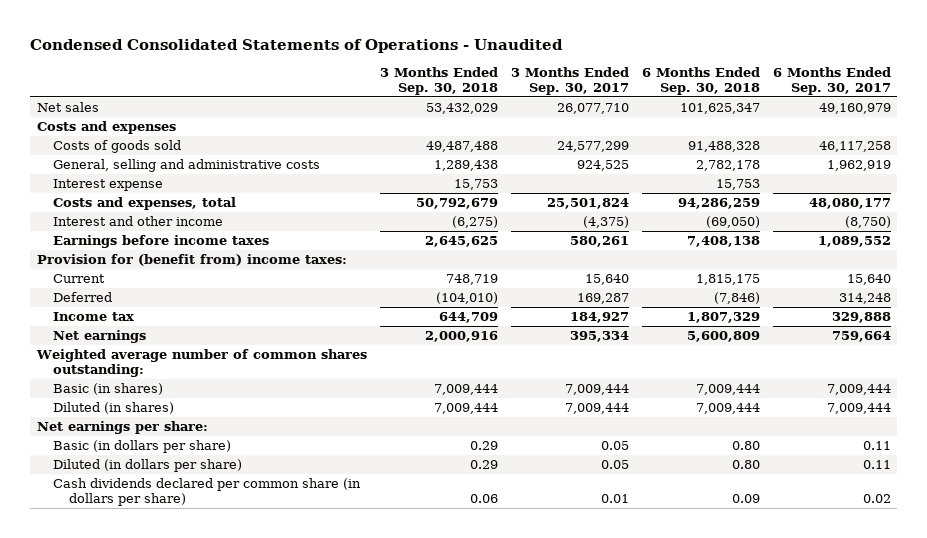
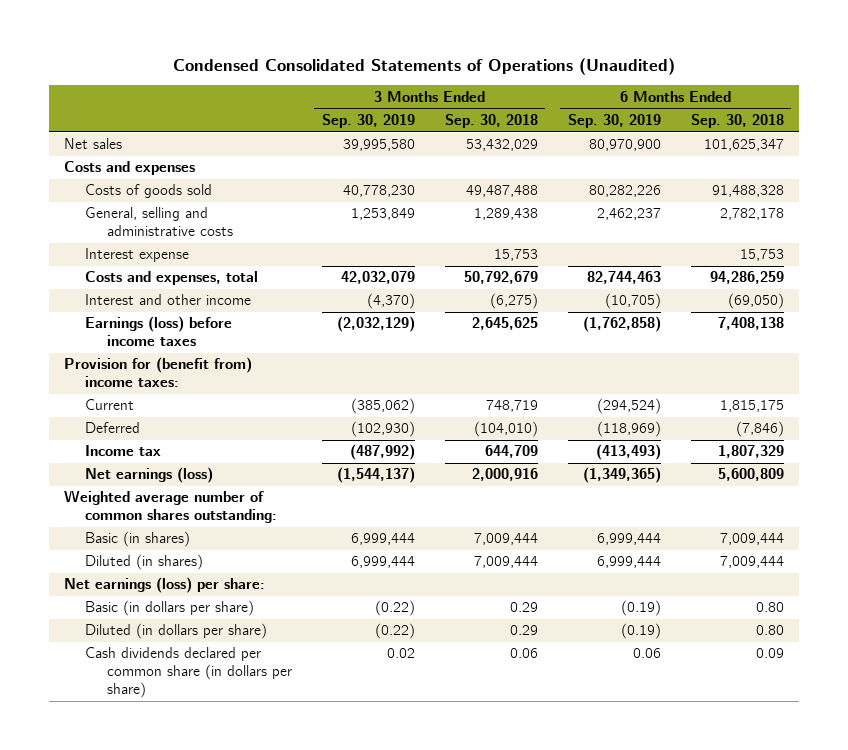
[30,39,564,54] Condensed Consolidated Statements of Operations - Unaudited -> [172,58,675,76] Condensed Consolidated Statements of Operations (Unaudited)
[510,66,629,96] 3 Months Ended Sep. 30, 2017 -> none
[772,66,891,96] 6 Months Ended Sep. 30, 2017 -> none
none -> [321,113,415,128] Sep. 30, 2019
none -> [567,113,661,128] Sep. 30, 2019
[52,235,269,249] Earnings before income taxes -> [85,316,233,347] Earnings (loss) before income taxes
[52,330,146,344] Net earnings -> [85,467,214,484] Net earnings (loss)
[36,421,208,435] Net earnings per share: -> [63,577,265,594] Net earnings (loss) per share:

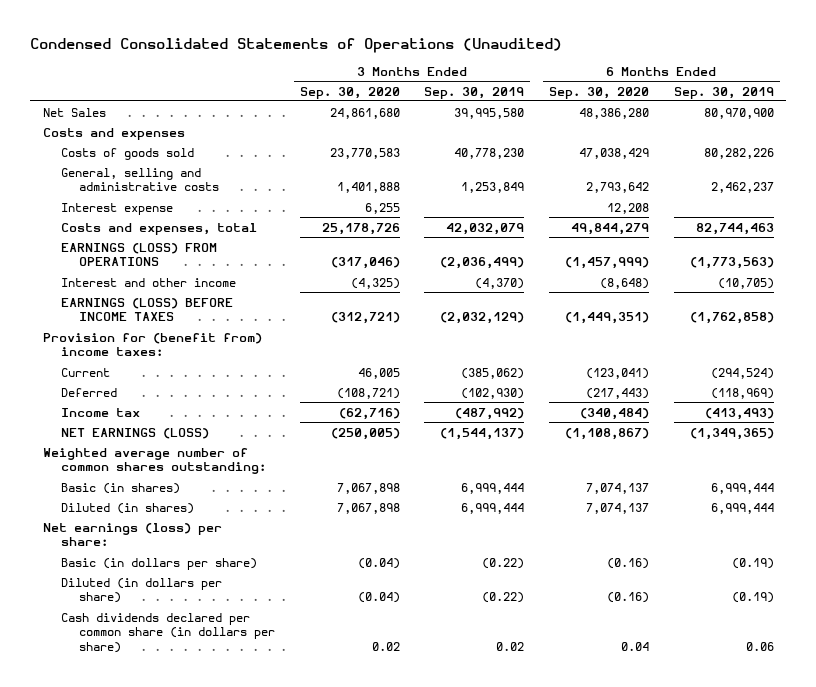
[444,113,538,128] Sep. 30, 2018 -> none
[690,113,784,128] Sep. 30, 2018 -> none
none -> [299,86,400,99] Sep. 30, 2020
none -> [548,86,649,99] Sep. 30, 2020
[63,138,122,150] Net sales -> [42,107,106,117] Net Sales
none -> [60,242,217,267] EARNINGS (LOSS) FROM OPERATIONS
[85,316,233,347] Earnings (loss) before income taxes -> [60,297,233,322] EARNINGS (LOSS) BEFORE INCOME TAXES
[85,467,214,484] Net earnings (loss) -> [60,427,209,439] NET EARNINGS (LOSS)

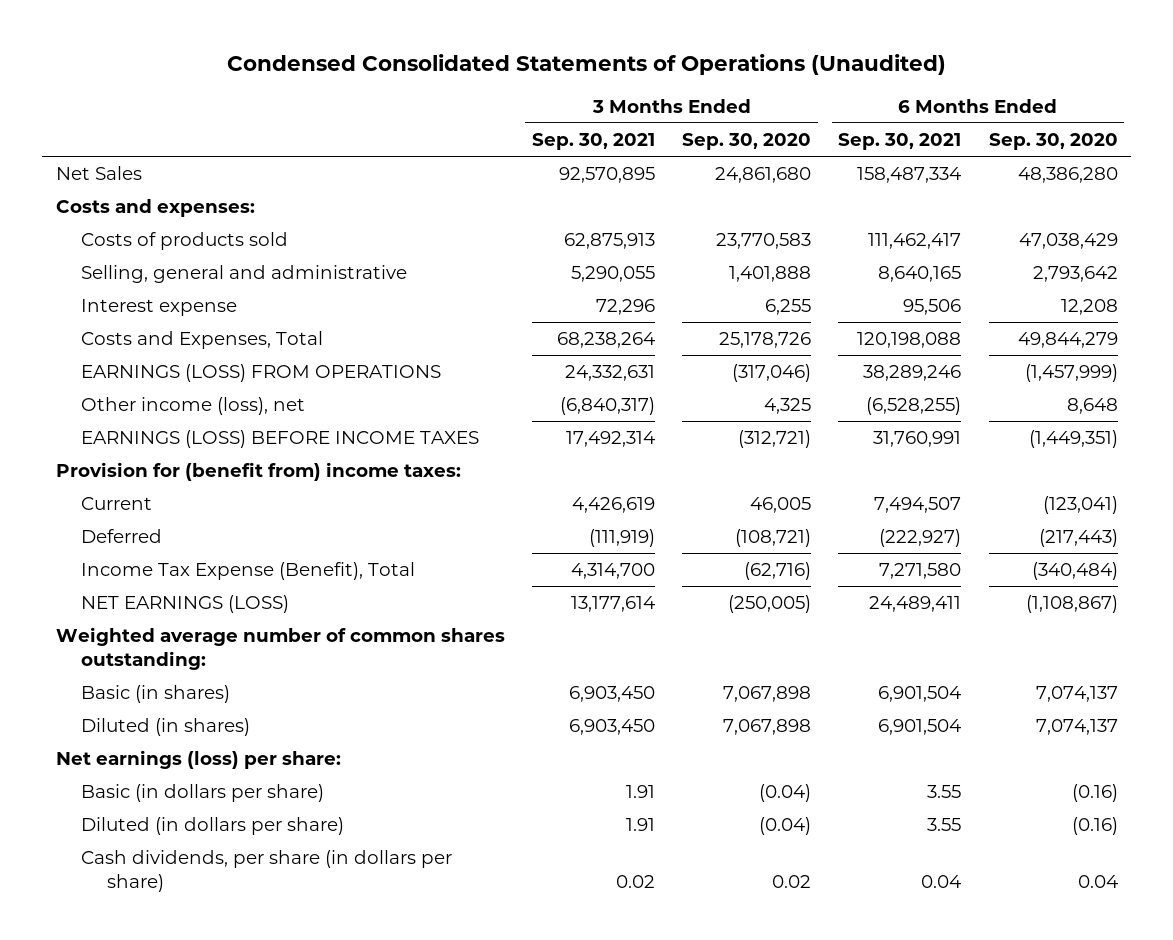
[424,86,525,99] Sep. 30, 2019 -> none
[673,86,774,99] Sep. 30, 2019 -> none
none -> [531,133,655,151] Sep. 30, 2021
none -> [838,133,962,151] Sep. 30, 2021
[42,127,185,140] Costs and expenses -> [55,199,255,218] Costs and expenses:
[60,147,194,160] Costs of goods sold -> [81,232,289,251] Costs of products sold
[60,167,220,192] General, selling and administrative costs -> [81,265,408,284] Selling, general and administrative
[60,222,257,235] Costs and expenses, total -> [81,331,324,350] Costs and Expenses, Total
[60,277,236,287] Interest and other income -> none
none -> [81,397,306,416] Other income (loss), net
[60,407,140,417] Income tax -> [81,562,416,581] Income Tax Expense (Benefit), Total
[60,612,276,654] Cash dividends declared per common share (in dollars per share) -> [81,850,453,892] Cash dividends, per share (in dollars per share)

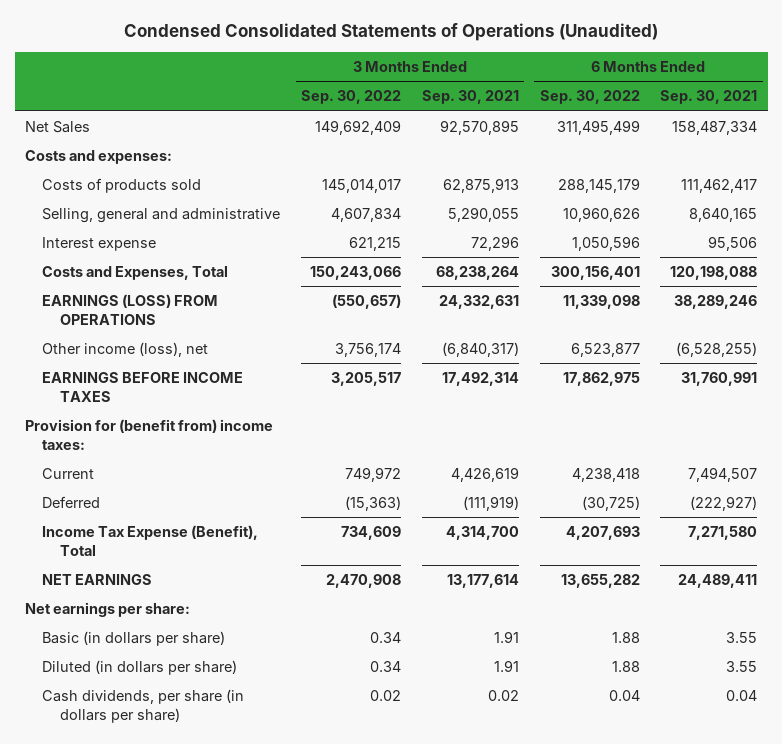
[682,133,812,151] Sep. 30, 2020 -> none
[988,133,1118,151] Sep. 30, 2020 -> none
none -> [301,90,402,105] Sep. 30, 2022
none -> [539,90,640,105] Sep. 30, 2022
[81,430,480,449] EARNINGS (LOSS) BEFORE INCOME TAXES -> [42,372,244,402] EARNINGS BEFORE INCOME TAXES
[55,627,505,670] Weighted average number of common shares outstanding: -> none
[81,685,231,704] Basic (in shares) -> none
[81,718,251,737] Diluted (in shares) -> none
[81,595,290,614] NET EARNINGS (LOSS) -> [42,574,153,586] NET EARNINGS
[55,750,341,770] Net earnings (loss) per share: -> [24,602,190,618] Net earnings per share:

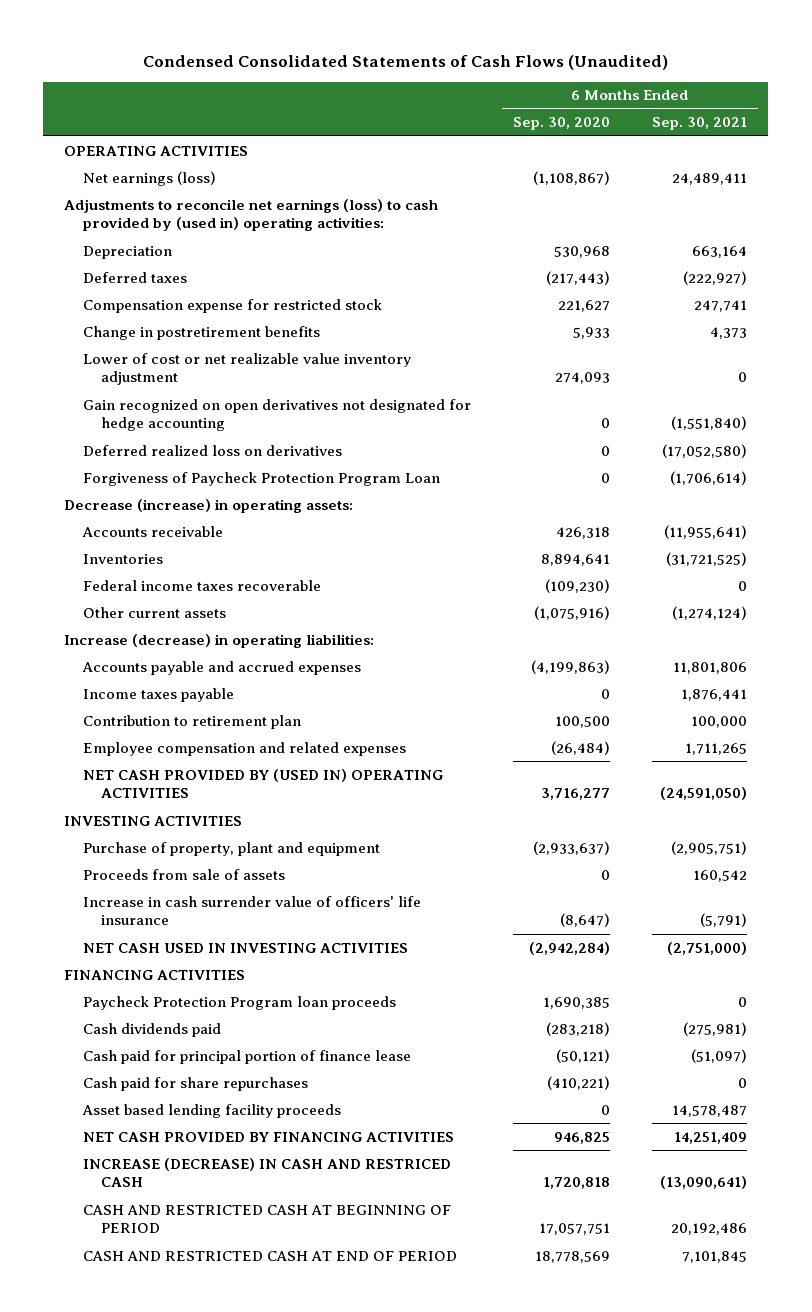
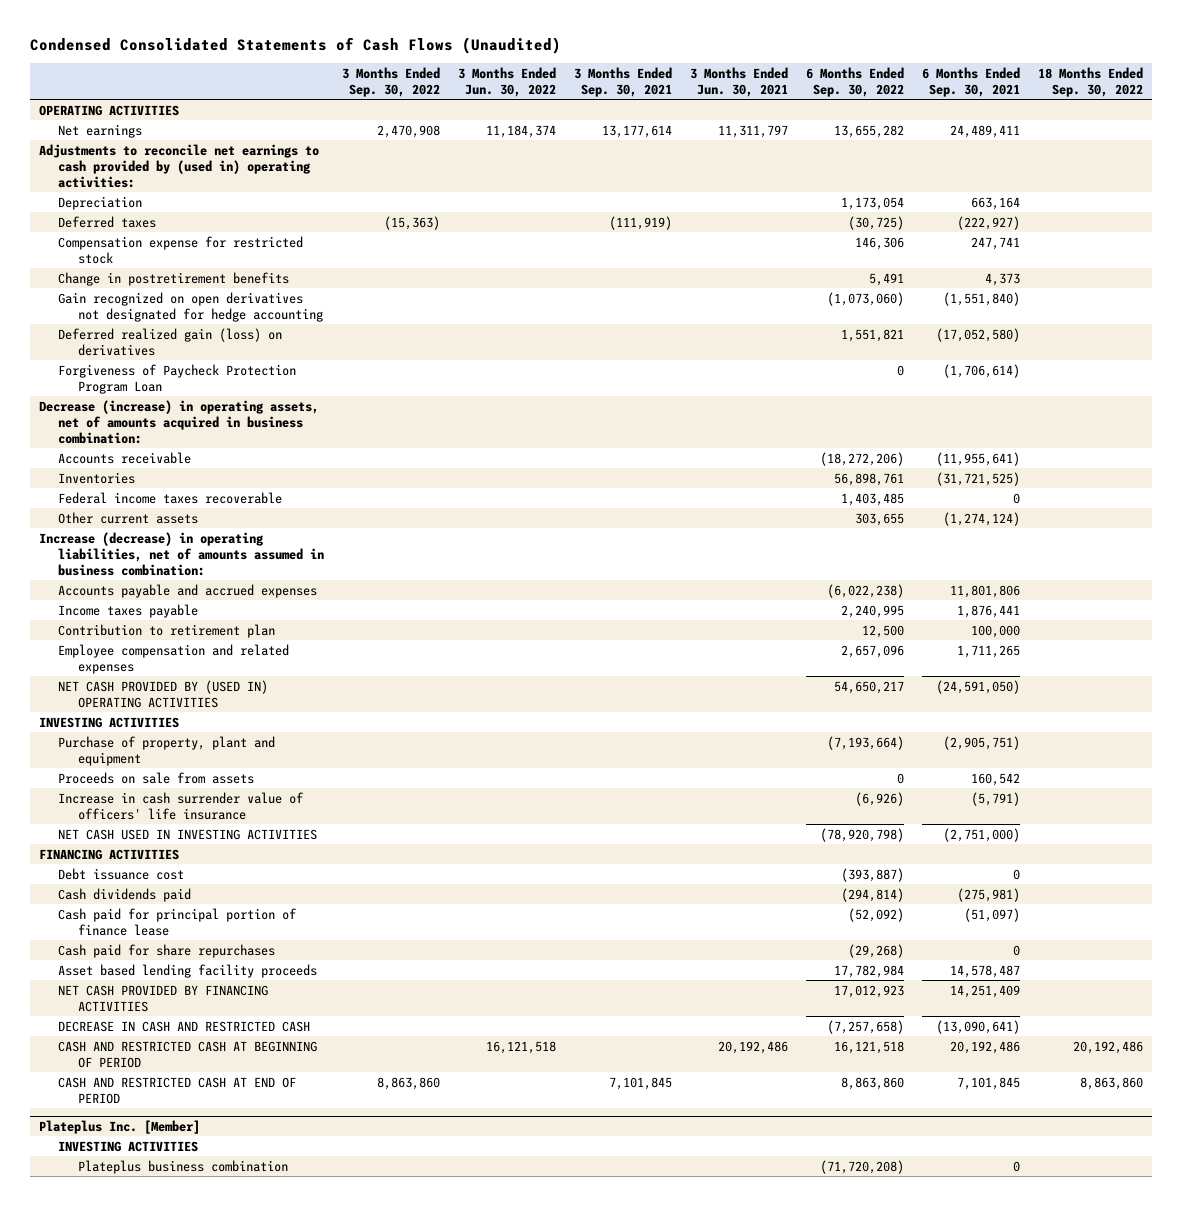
[512,117,610,131] Sep. 30, 2020 -> none
none -> [342,66,441,97] 3 Months Ended Sep. 30, 2022
none -> [458,66,557,97] 3 Months Ended Jun. 30, 2022
none -> [574,66,673,97] 3 Months Ended Sep. 30, 2021
none -> [689,66,788,97] 3 Months Ended Jun. 30, 2021
none -> [805,66,904,97] 6 Months Ended Sep. 30, 2022
none -> [1037,66,1143,97] 18 Months Ended Sep. 30, 2022
[82,170,216,186] Net earnings (loss) -> [58,123,143,138] Net earnings
[64,198,439,232] Adjustments to reconcile net earnings (loss) to cash provided by (used in) operating activities: -> [38,143,319,188] Adjustments to reconcile net earnings to cash provided by (used in) operating activities:
[82,352,411,386] Lower of cost or net realizable value inventory adjustment -> none
[82,444,342,456] Deferred realized loss on derivatives -> [58,327,283,356] Deferred realized gain (loss) on derivatives
[64,498,354,513] Decrease (increase) in operating assets: -> [38,399,319,444] Decrease (increase) in operating assets, net of amounts acquired in business combination:
[64,633,375,648] Increase (decrease) in operating liabilities: -> [38,531,325,576] Increase (decrease) in operating liabilities, net of amounts assumed in business combination:
[82,868,285,880] Proceeds from sale of assets -> [58,771,255,784] Proceeds on sale from assets
[82,995,396,1010] Paycheck Protection Program loan proceeds -> none
none -> [58,867,185,880] Debt issuance cost
[82,1157,451,1188] INCREASE (DECREASE) IN CASH AND RESTRICED CASH -> [58,1020,311,1032] DECREASE IN CASH AND RESTRICTED CASH
none -> [38,1119,200,1134] Plateplus Inc. [Member]
none -> [58,1140,199,1152] INVESTING ACTIVITIES
none -> [77,1159,288,1174] Plateplus business combination

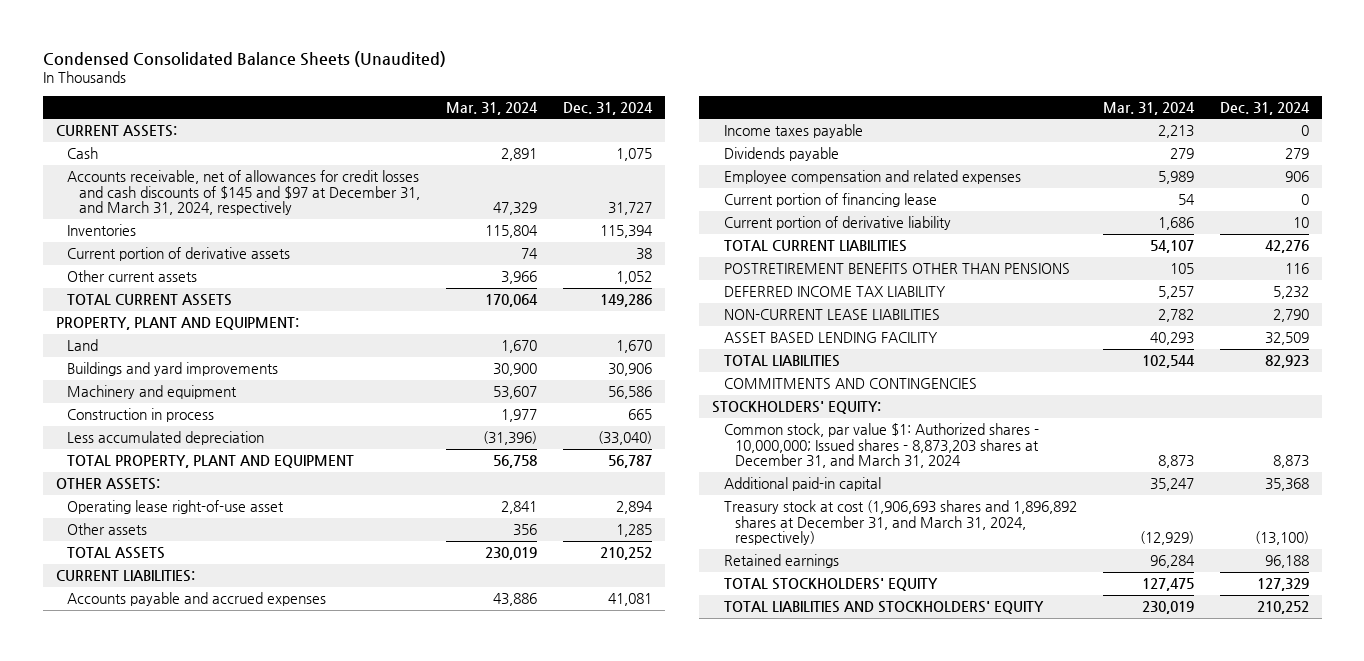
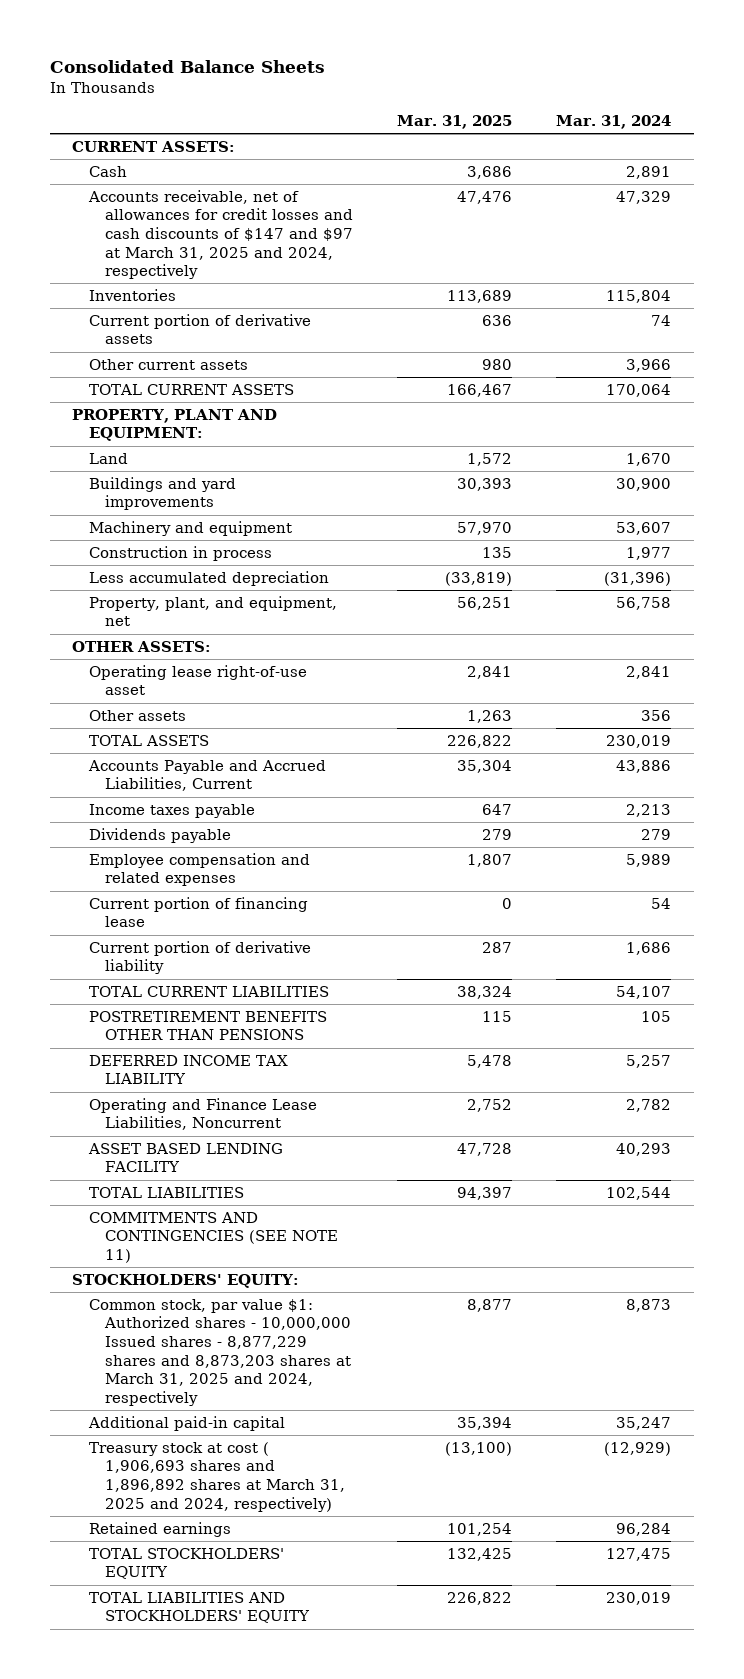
[42,50,446,67] Condensed Consolidated Balance Sheets (Unaudited) -> [50,60,326,74] Consolidated Balance Sheets
[563,101,654,115] Dec. 31, 2024 -> none
none -> [397,115,513,130] Mar. 31, 2025
[67,170,420,216] Accounts receivable, net of allowances for credit losses and cash discounts of $145 and $97 at December 31, and March 31, 2024, respectively -> [87,189,353,280] Accounts receivable, net of allowances for credit losses and cash discounts of $147 and $97 at March 31, 2025 and 2024, respectively
[67,455,355,469] TOTAL PROPERTY, PLANT AND EQUIPMENT -> [88,595,337,627] Property, plant, and equipment, net
[55,570,195,583] CURRENT LIABILITIES: -> none
[67,592,327,607] Accounts payable and accrued expenses -> [87,759,326,792] Accounts Payable and Accrued Liabilities, Current
[723,309,940,321] NON-CURRENT LEASE LIABILITIES -> [88,1097,317,1131] Operating and Finance Lease Liabilities, Noncurrent
[723,378,977,390] COMMITMENTS AND CONTINGENCIES -> [88,1211,338,1264] COMMITMENTS AND CONTINGENCIES (SEE NOTE 11)
[723,423,1040,469] Common stock, par value $1: Authorized shares - 10,000,000; Issued shares - 8,873,203 shares at December 31, and March 31, 2024 -> [88,1298,351,1406] Common stock, par value $1: Authorized shares - 10,000,000 Issued shares - 8,877,229 shares and 8,873,203 shares at March 31, 2025 and 2024, respectively
[723,500,1077,546] Treasury stock at cost (1,906,693 shares and 1,896,892 shares at December 31, and March 31, 2024, respectively) -> [88,1441,345,1512] Treasury stock at cost ( 1,906,693 shares and 1,896,892 shares at March 31, 2025 and 2024, respectively)

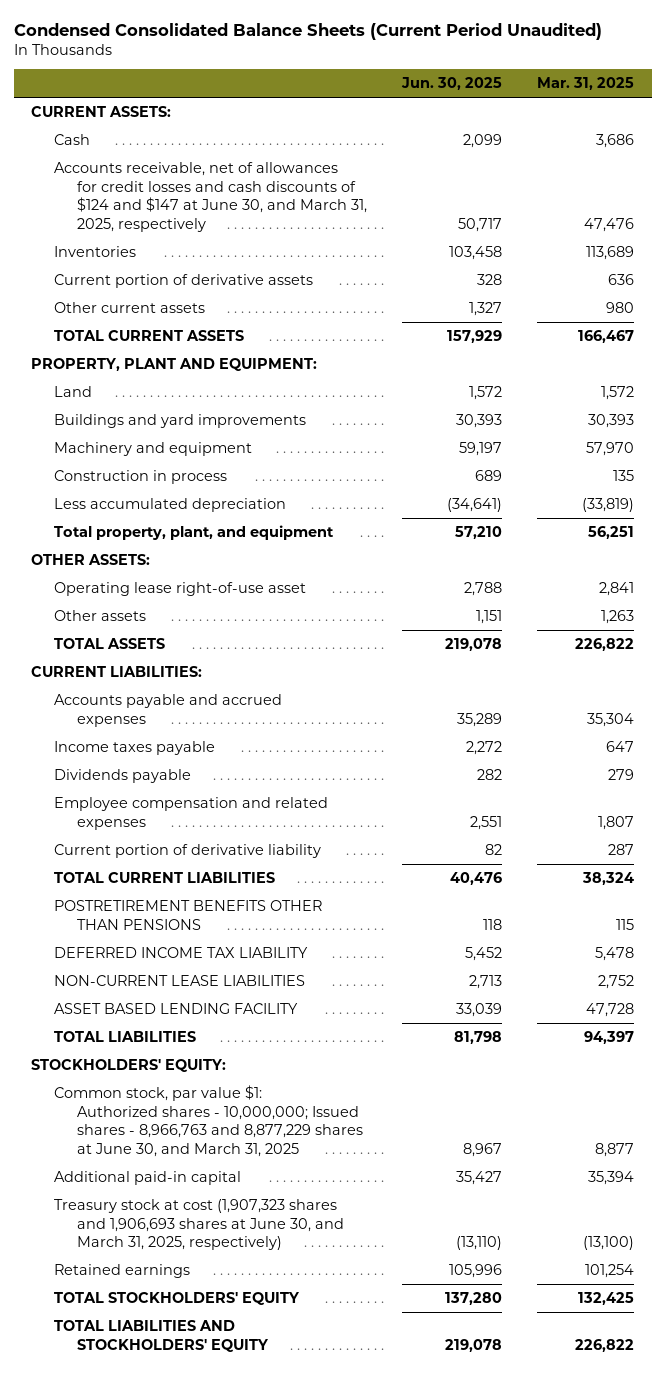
[50,60,326,74] Consolidated Balance Sheets -> [13,22,602,40] Condensed Consolidated Balance Sheets (Current Period Unaudited)
[556,115,672,130] Mar. 31, 2024 -> none
none -> [400,77,502,91] Jun. 30, 2025
[87,189,353,280] Accounts receivable, net of allowances for credit losses and cash discounts of $147 and $97 at March 31, 2025 and 2024, respectively -> [53,162,367,232] Accounts receivable, net of allowances for credit losses and cash discounts of $124 and $147 at June 30, and March 31, 2025, respectively
[88,595,337,627] Property, plant, and equipment, net -> [53,525,334,541] Total property, plant, and equipment
none -> [31,666,203,678] CURRENT LIABILITIES:
[87,759,326,792] Accounts Payable and Accrued Liabilities, Current -> [53,694,282,727] Accounts payable and accrued expenses
[88,896,308,928] Current portion of financing lease -> none
[88,1097,317,1131] Operating and Finance Lease Liabilities, Noncurrent -> [53,975,305,987] NON-CURRENT LEASE LIABILITIES
[88,1211,338,1264] COMMITMENTS AND CONTINGENCIES (SEE NOTE 11) -> none
[88,1298,351,1406] Common stock, par value $1: Authorized shares - 10,000,000 Issued shares - 8,877,229 shares and 8,873,203 shares at March 31, 2025 and 2024, respectively -> [53,1085,363,1157] Common stock, par value $1: Authorized shares - 10,000,000; Issued shares - 8,966,763 and 8,877,229 shares at June 30, and March 31, 2025
[88,1441,345,1512] Treasury stock at cost ( 1,906,693 shares and 1,896,892 shares at March 31, 2025 and 2024, respectively) -> [53,1199,344,1251] Treasury stock at cost (1,907,323 shares and 1,906,693 shares at June 30, and March 31, 2025, respectively)

